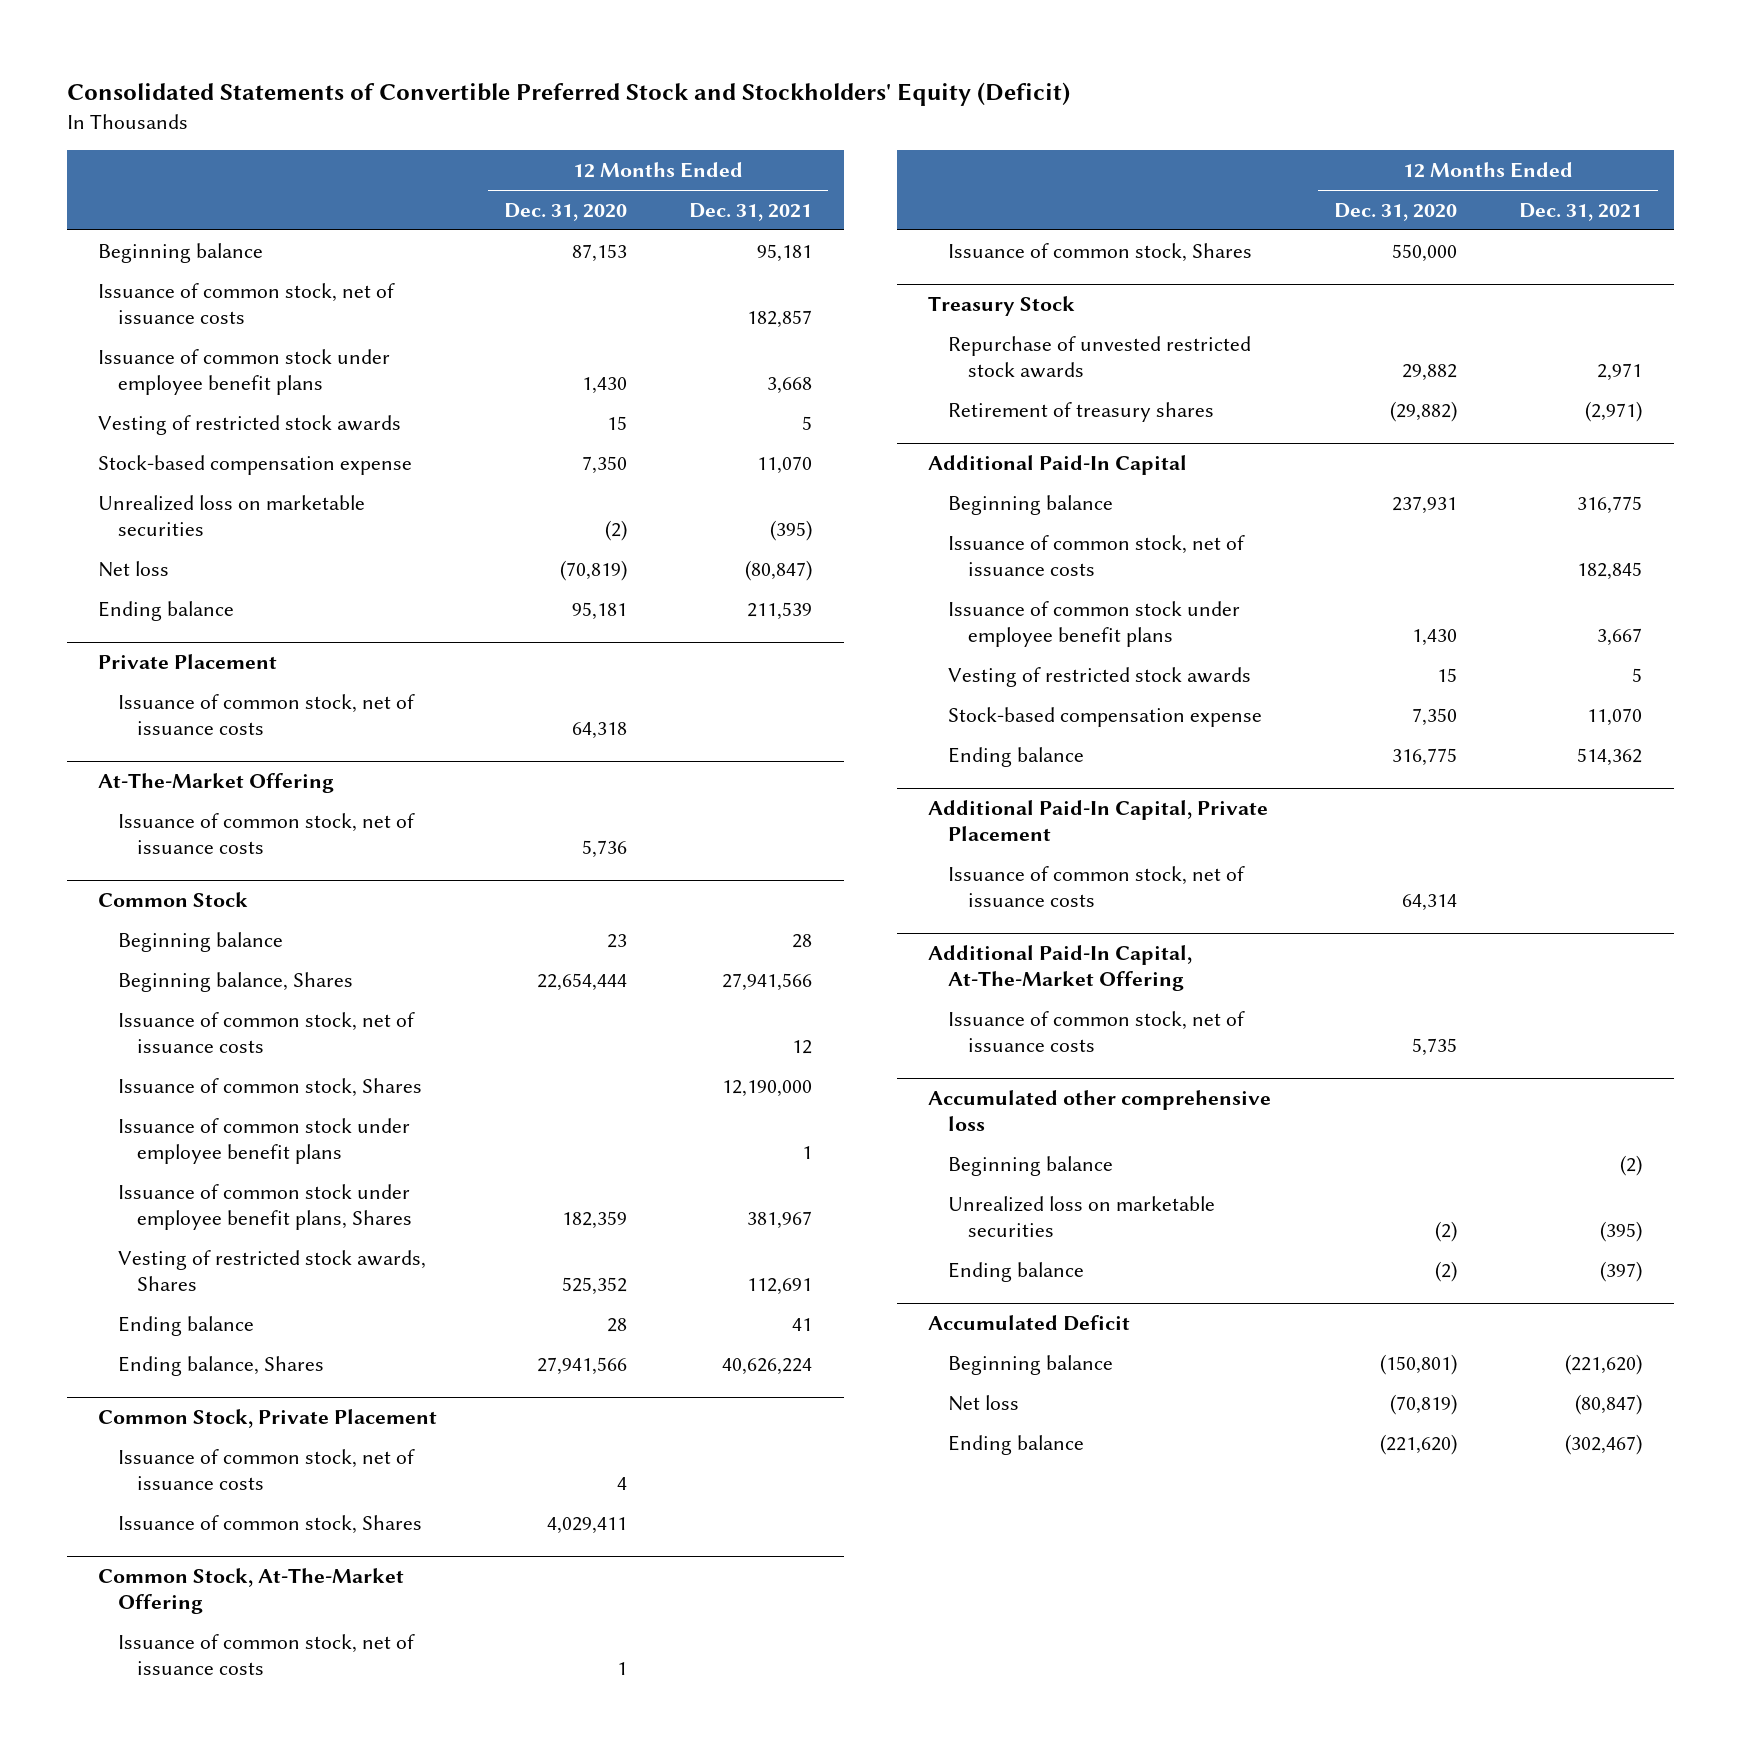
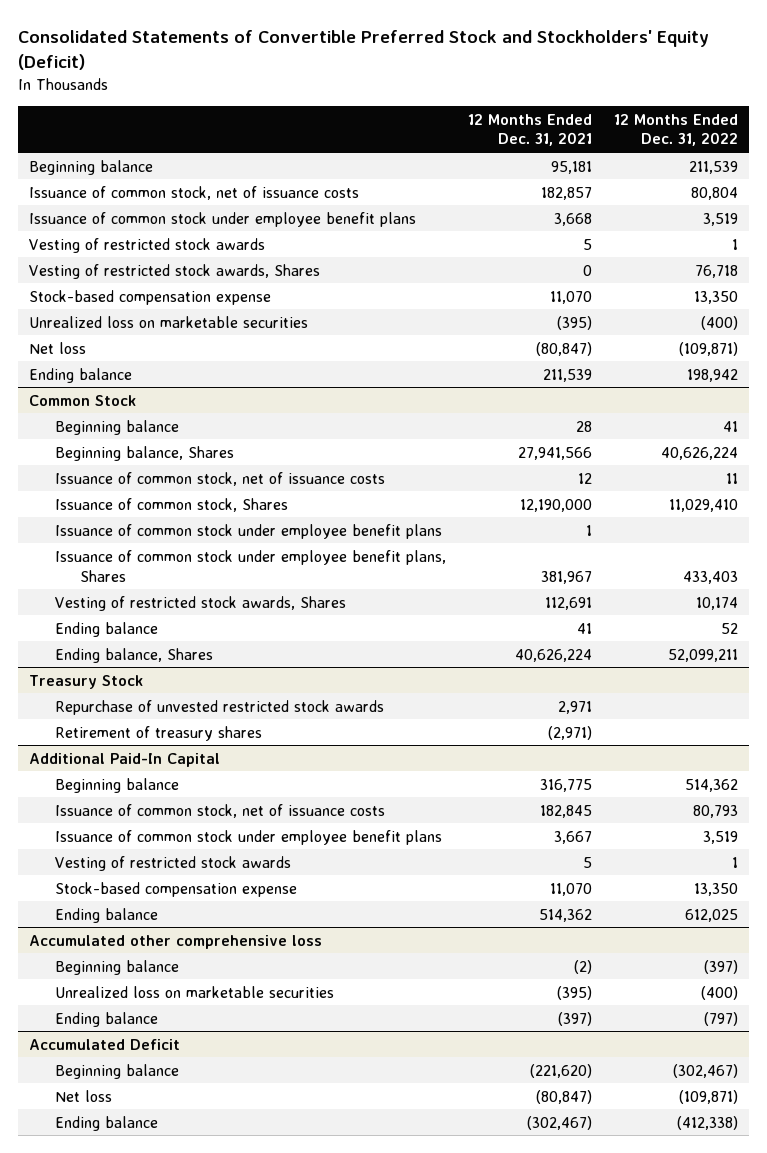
[503,202,627,221] Dec. 31, 2020 -> none
none -> [613,113,738,147] 12 Months Ended Dec. 31, 2022
none -> [29,263,321,279] Vesting of restricted stock awards, Shares
[98,653,278,669] Private Placement -> none
[117,693,415,736] Issuance of common stock, net of issuance costs -> none
[98,772,335,793] At-The-Market Offering -> none
[117,812,415,855] Issuance of common stock, net of issuance costs -> none
[98,1408,438,1428] Common Stock, Private Placement -> none
[117,1448,415,1491] Issuance of common stock, net of issuance costs -> none
[117,1514,422,1534] Issuance of common stock, Shares -> none
[98,1567,405,1615] Common Stock, At-The-Market Offering -> none
[117,1633,415,1676] Issuance of common stock, net of issuance costs -> none
[947,242,1252,262] Issuance of common stock, Shares -> none
[928,799,1269,842] Additional Paid-In Capital, Private Placement -> none
[947,865,1245,908] Issuance of common stock, net of issuance costs -> none
[928,944,1193,992] Additional Paid-In Capital, At-The-Market Offering -> none
[947,1010,1245,1053] Issuance of common stock, net of issuance costs -> none

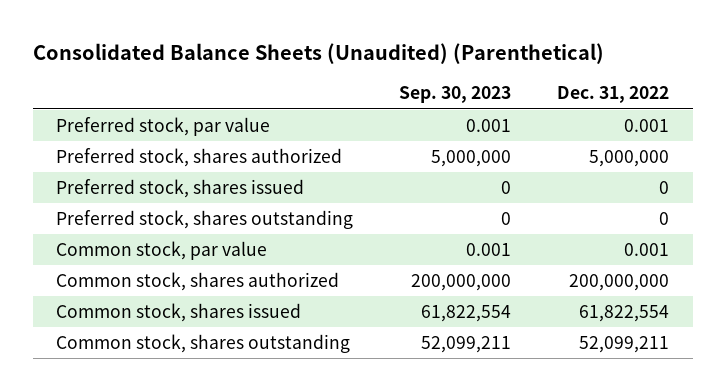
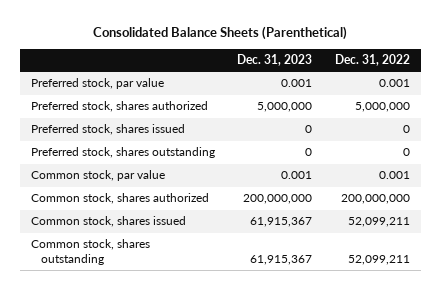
[33,43,605,65] Consolidated Balance Sheets (Unaudited) (Parenthetical) -> [93,26,348,41] Consolidated Balance Sheets (Parenthetical)
[399,86,512,104] Sep. 30, 2023 -> none
none -> [237,53,313,66] Dec. 31, 2023
[579,305,670,323] 61,822,554 -> [348,217,411,228] 52,099,211

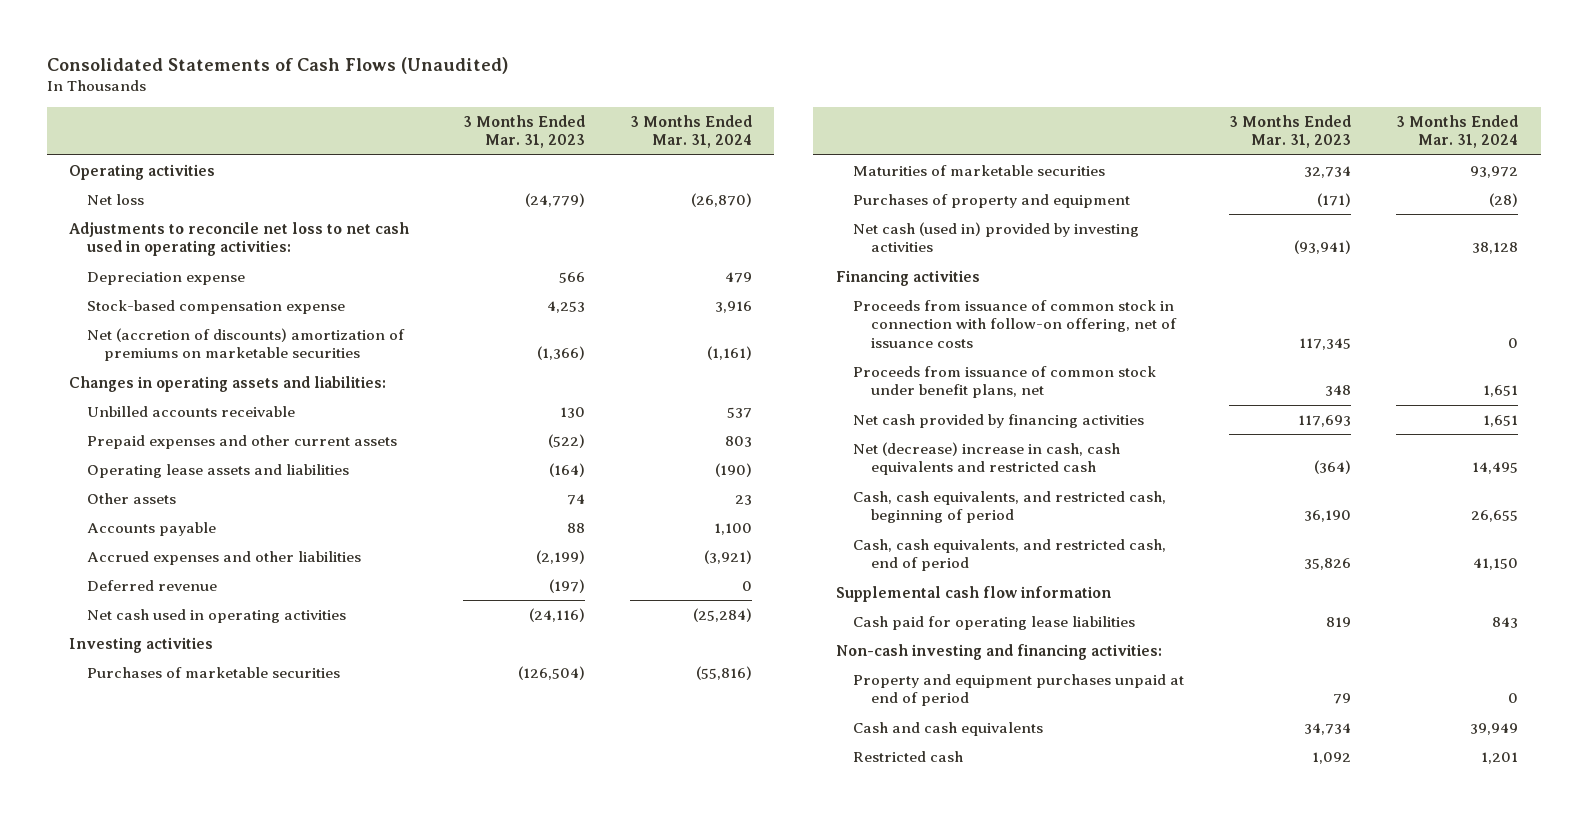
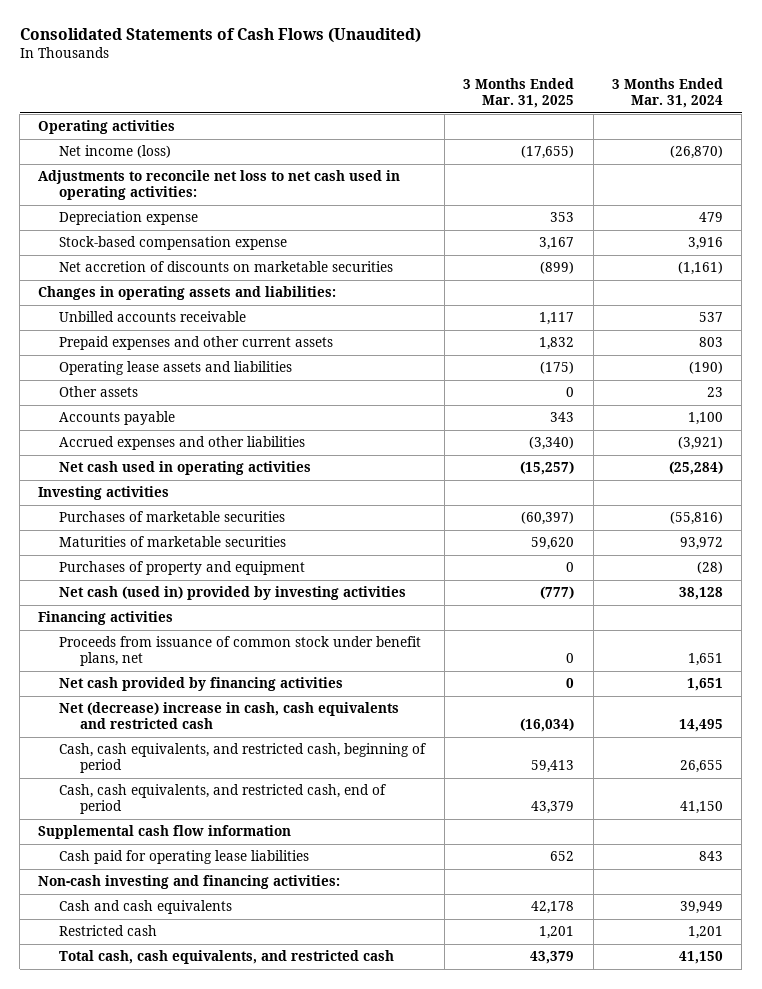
[462,114,585,149] 3 Months Ended Mar. 31, 2023 -> none
none -> [463,78,575,109] 3 Months Ended Mar. 31, 2025
[86,193,144,205] Net loss -> [59,145,172,159] Net income (loss)
[86,327,405,362] Net (accretion of discounts) amortization of premiums on marketable securities -> [59,261,394,273] Net accretion of discounts on marketable securities
[86,579,217,591] Deferred revenue -> none
[853,299,1177,349] Proceeds from issuance of common stock in connection with follow-on offering, net of issuance costs -> none
[853,673,1185,707] Property and equipment purchases unpaid at end of period -> none
none -> [59,950,395,965] Total cash, cash equivalents, and restricted cash

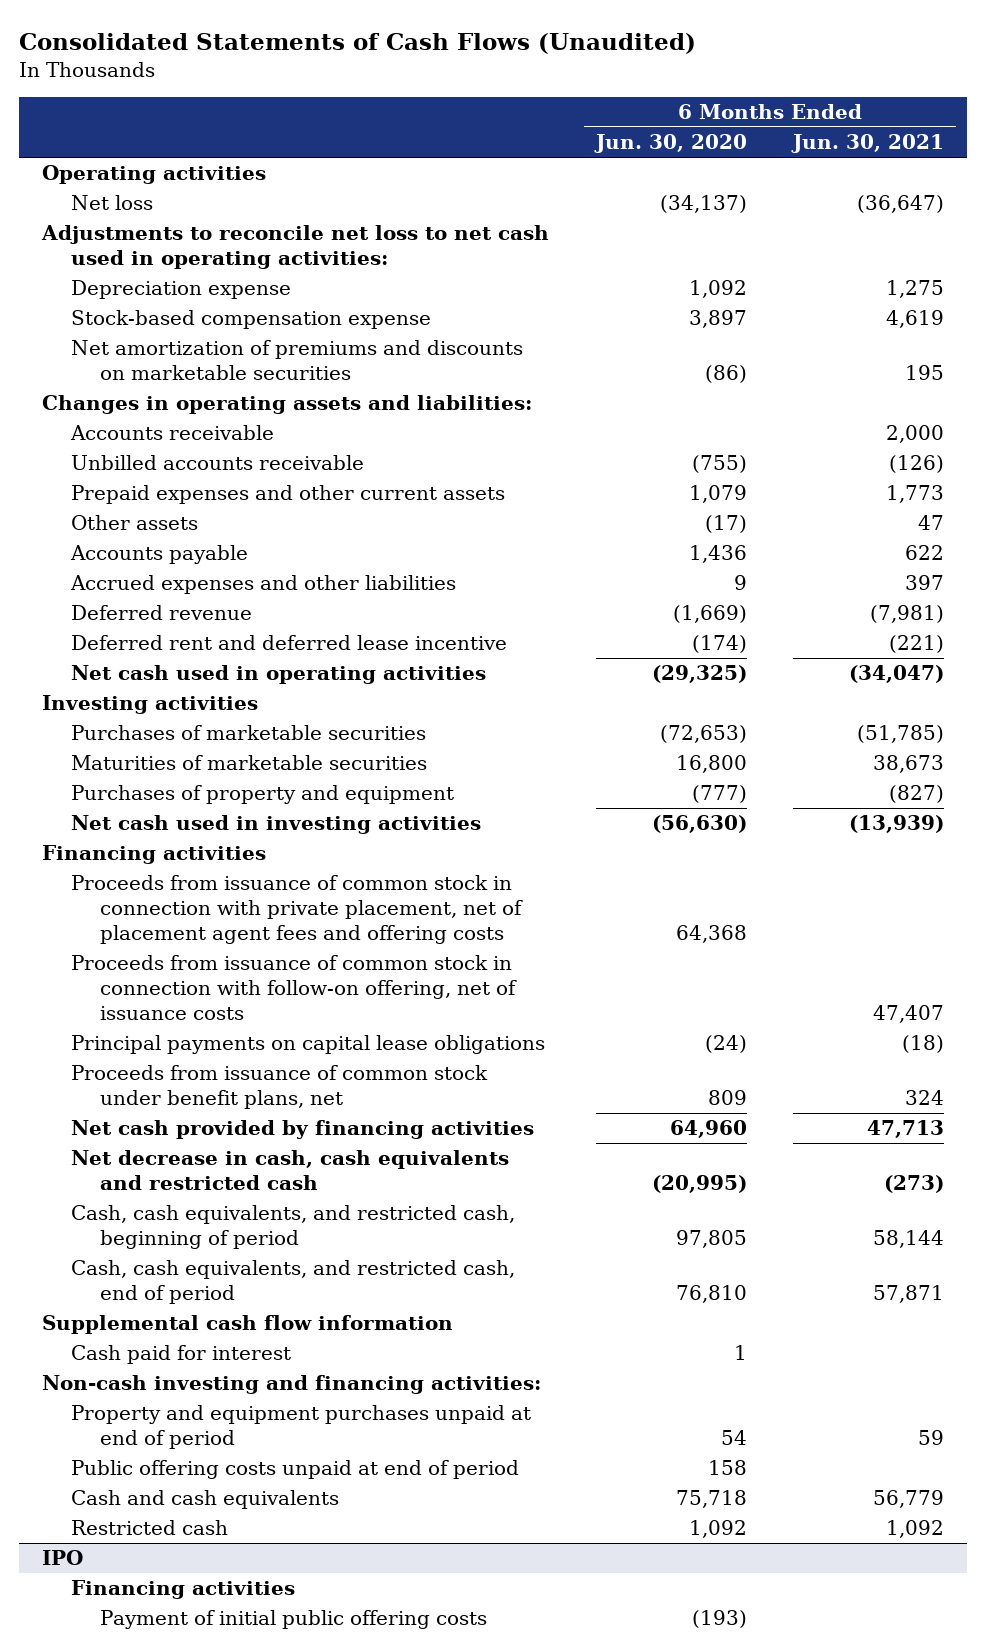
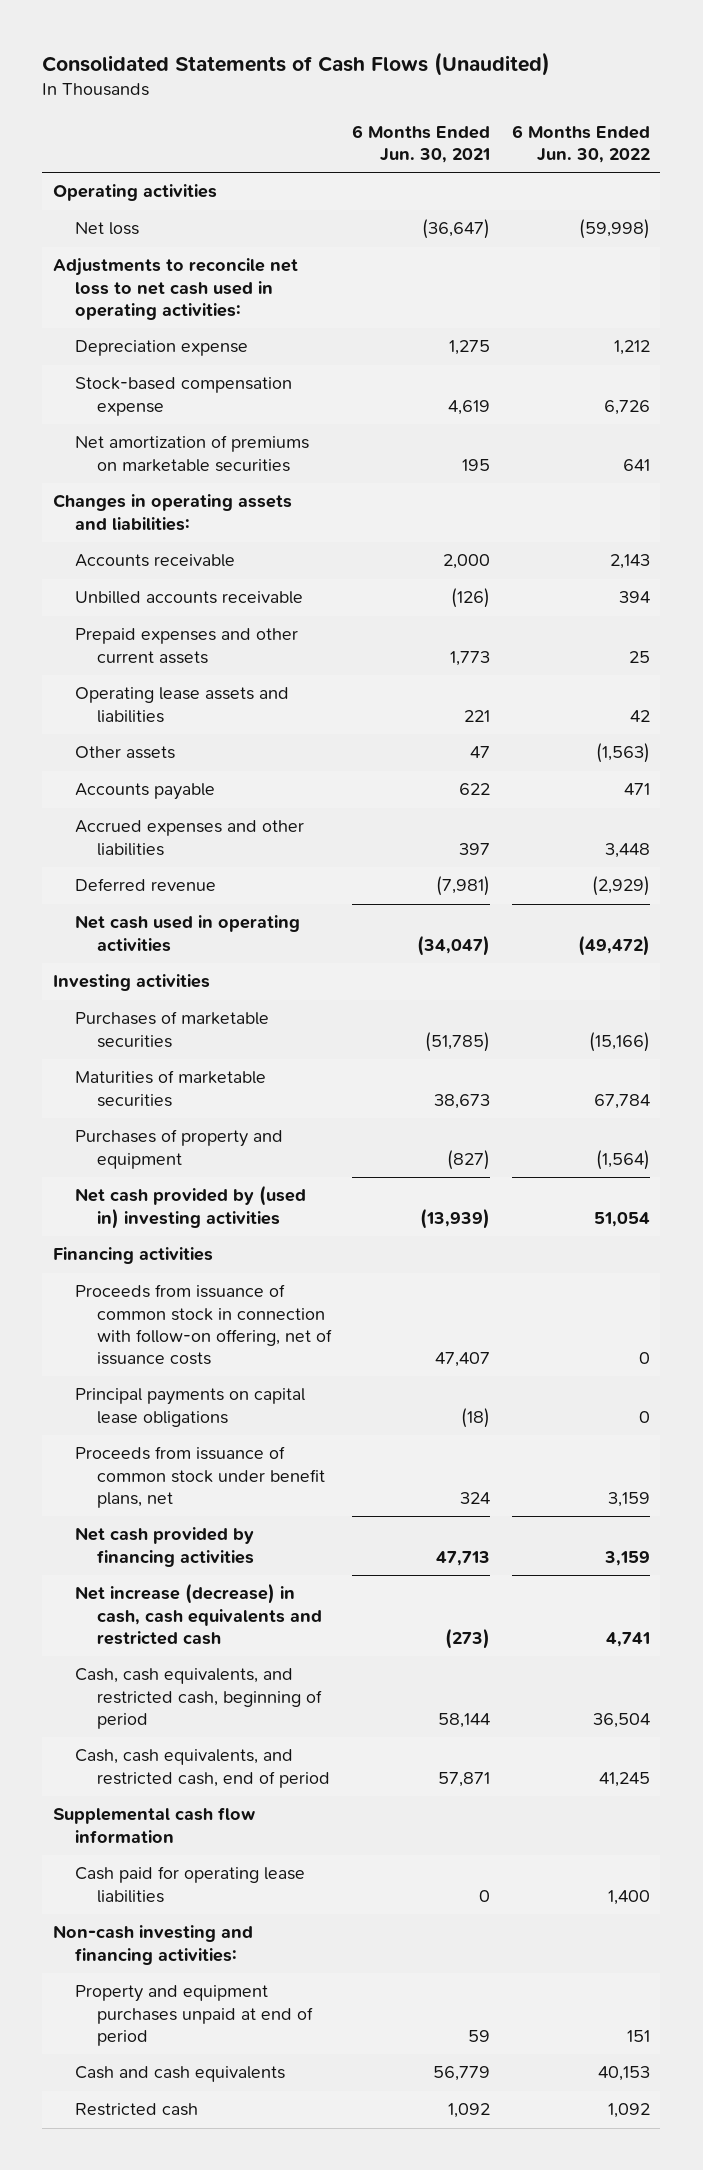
[593,134,747,154] Jun. 30, 2020 -> none
none -> [511,124,650,164] 6 Months Ended Jun. 30, 2022
[71,340,524,381] Net amortization of premiums and discounts on marketable securities -> [75,435,310,472] Net amortization of premiums on marketable securities
none -> [75,687,290,723] Operating lease assets and liabilities
[71,635,508,651] Deferred rent and deferred lease incentive -> none
[71,815,482,835] Net cash used in investing activities -> [75,1185,307,1229] Net cash provided by (used in) investing activities
[71,875,524,944] Proceeds from issuance of common stock in connection with private placement, net of placement agent fees and offering costs -> none
[71,1150,510,1191] Net decrease in cash, cash equivalents and restricted cash -> [75,1583,323,1645] Net increase (decrease) in cash, cash equivalents and restricted cash
[71,1345,292,1365] Cash paid for interest -> none
none -> [75,1866,306,1903] Cash paid for operating lease liabilities
[71,1460,520,1480] Public offering costs unpaid at end of period -> none
[42,1550,84,1566] IPO -> none
[71,1580,296,1600] Financing activities -> none
[100,1610,488,1630] Payment of initial public offering costs -> none

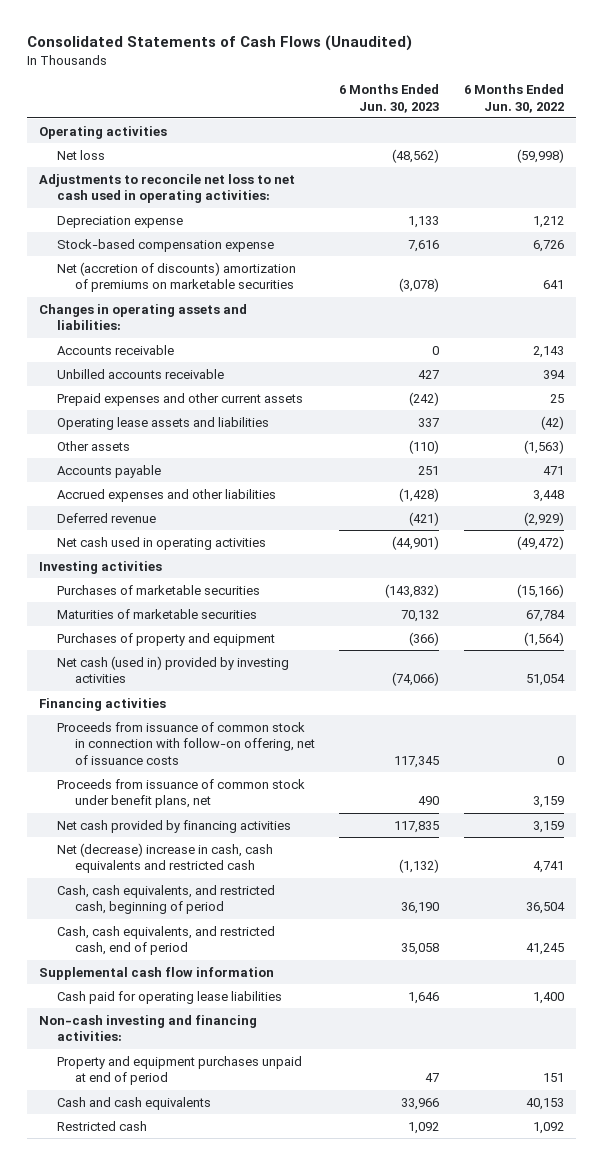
[352,124,491,164] 6 Months Ended Jun. 30, 2021 -> none
none -> [339,83,440,113] 6 Months Ended Jun. 30, 2023
[75,435,310,472] Net amortization of premiums on marketable securities -> [57,261,297,293] Net (accretion of discounts) amortization of premiums on marketable securities
[629,709,650,722] 42 -> [540,415,564,430] (42)
[75,1185,307,1229] Net cash provided by (used in) investing activities -> [57,655,290,684] Net cash (used in) provided by investing activities
[75,1388,306,1427] Principal payments on capital lease obligations -> none
[75,1583,323,1645] Net increase (decrease) in cash, cash equivalents and restricted cash -> [57,842,274,874] Net (decrease) increase in cash, cash equivalents and restricted cash

